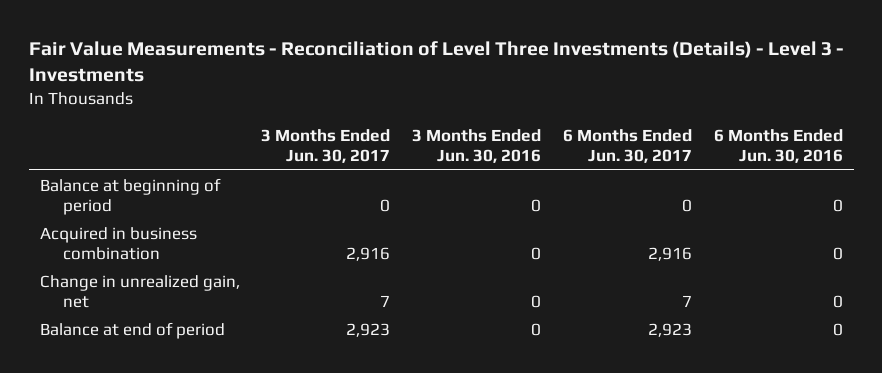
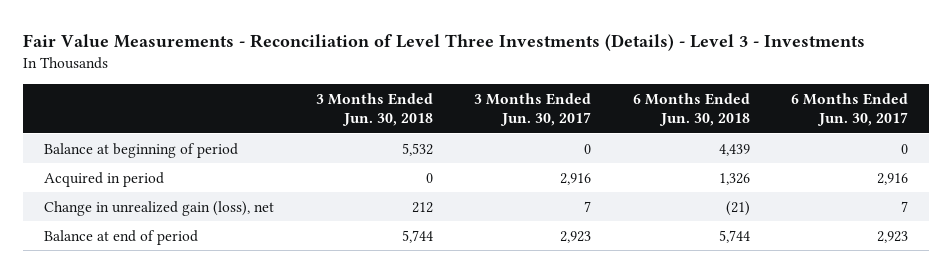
[412,128,542,163] 3 Months Ended Jun. 30, 2016 -> none
[713,128,843,163] 6 Months Ended Jun. 30, 2016 -> none
none -> [315,92,433,127] 3 Months Ended Jun. 30, 2018
none -> [632,92,750,127] 6 Months Ended Jun. 30, 2018
[39,226,197,260] Acquired in business combination -> [44,171,165,187] Acquired in period
[39,274,240,308] Change in unrealized gain, net -> [44,200,275,216] Change in unrealized gain (loss), net

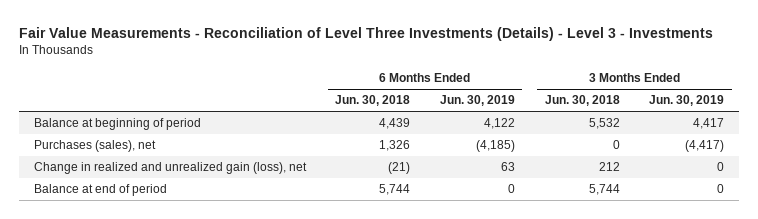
[474,92,592,127] 3 Months Ended Jun. 30, 2017 -> none
[791,92,909,127] 6 Months Ended Jun. 30, 2017 -> none
none -> [440,95,516,107] Jun. 30, 2019
none -> [649,95,725,107] Jun. 30, 2019
[44,171,165,187] Acquired in period -> [33,140,156,153] Purchases (sales), net
[44,200,275,216] Change in unrealized gain (loss), net -> [33,162,307,175] Change in realized and unrealized gain (loss), net

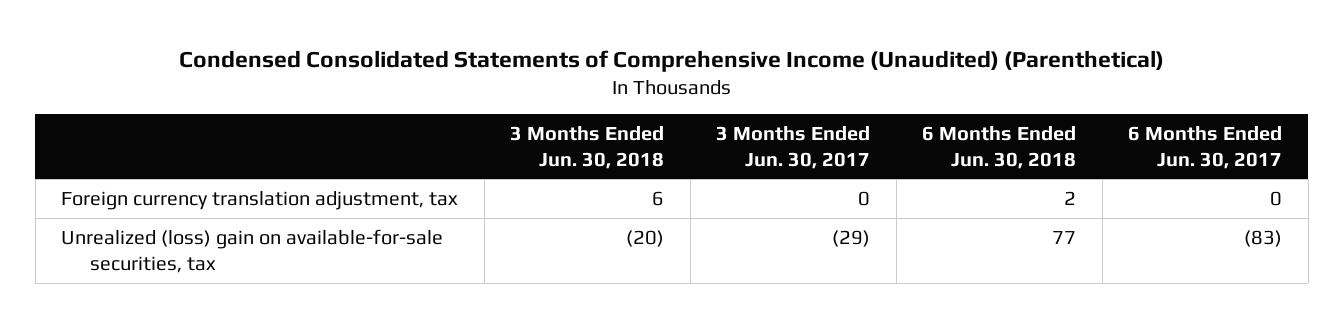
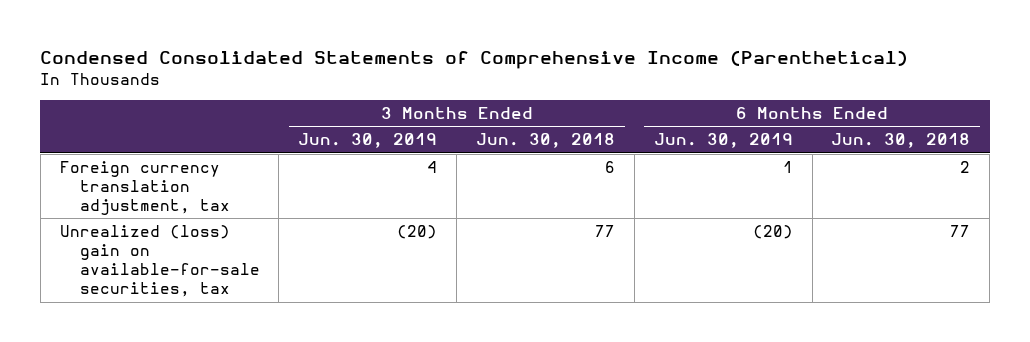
[178,49,1164,72] Condensed Consolidated Statements of Comprehensive Income (Unaudited) (Parenthetical) -> [40,50,909,70] Condensed Consolidated Statements of Comprehensive Income (Parenthetical)
[716,125,871,169] 3 Months Ended Jun. 30, 2017 -> none
[1128,125,1283,169] 6 Months Ended Jun. 30, 2017 -> none
none -> [298,133,438,149] Jun. 30, 2019
none -> [653,133,793,149] Jun. 30, 2019
[626,229,665,247] (20) -> [594,224,615,237] 77

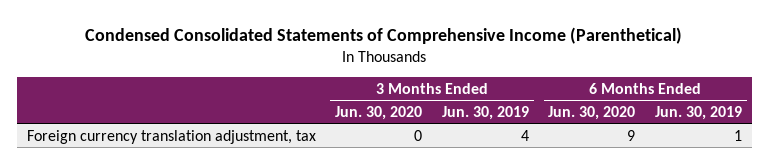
[475,133,615,149] Jun. 30, 2018 -> none
[831,133,971,149] Jun. 30, 2018 -> none
none -> [335,106,423,121] Jun. 30, 2020
none -> [548,106,636,121] Jun. 30, 2020
[59,224,260,298] Unrealized (loss) gain on available-for-sale securities, tax -> none

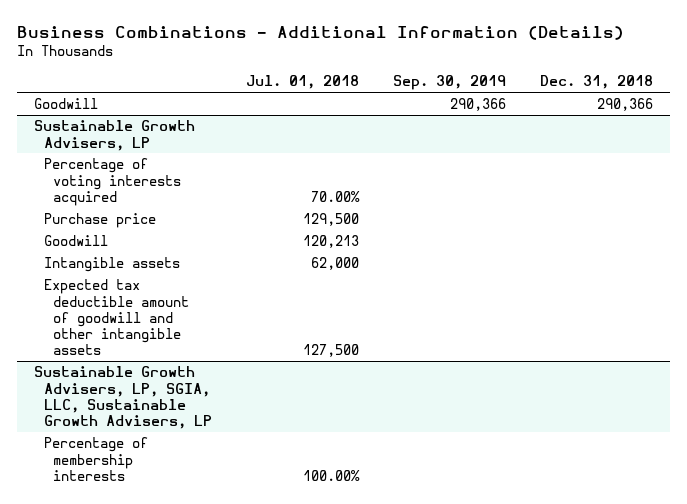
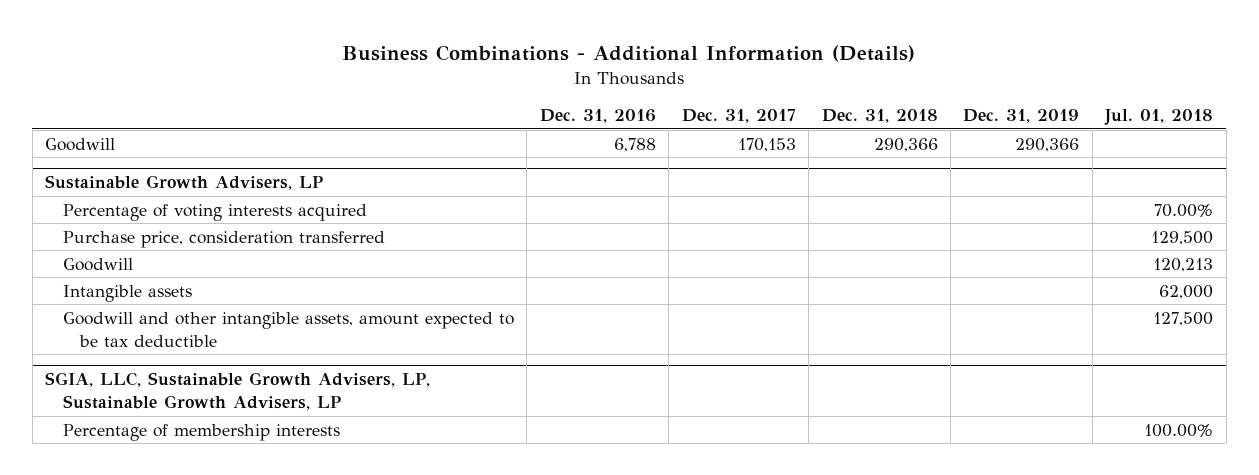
[393,75,507,91] Sep. 30, 2019 -> none
none -> [539,109,656,124] Dec. 31, 2016
none -> [681,109,796,124] Dec. 31, 2017
none -> [963,109,1080,124] Dec. 31, 2019
[43,213,156,229] Purchase price -> [62,230,385,248] Purchase price, consideration transferred
[43,279,190,356] Expected tax deductible amount of goodwill and other intangible assets -> [62,311,514,347] Goodwill and other intangible assets, amount expected to be tax deductible
[33,366,212,430] Sustainable Growth Advisers, LP, SGIA, LLC, Sustainable Growth Advisers, LP -> [45,372,431,411] SGIA, LLC, Sustainable Growth Advisers, LP, Sustainable Growth Advisers, LP

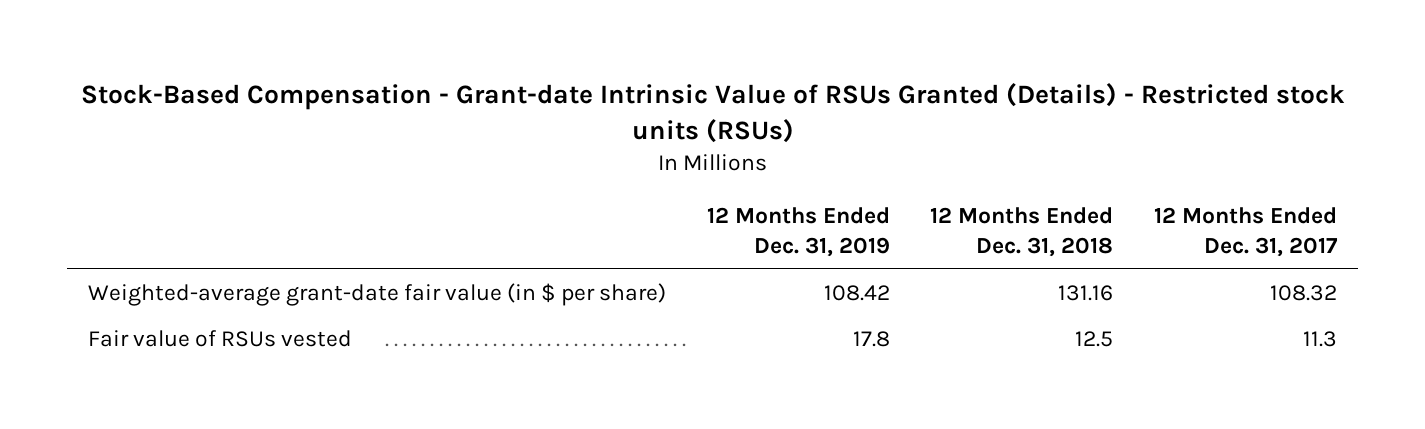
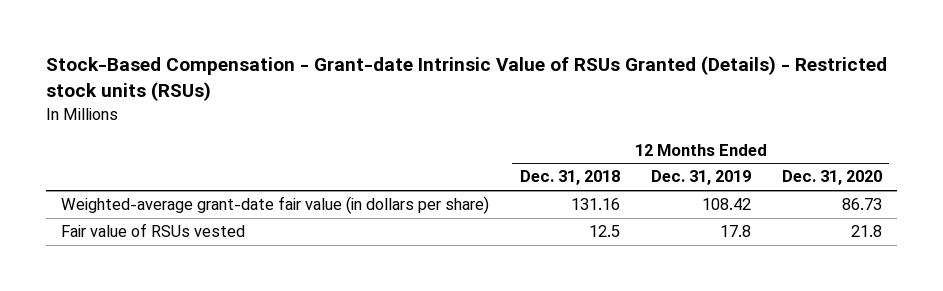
[1154,207,1339,257] 12 Months Ended Dec. 31, 2017 -> none
none -> [781,170,882,186] Dec. 31, 2020
[87,283,666,307] Weighted-average grant-date fair value (in $ per share) -> [61,196,490,215] Weighted-average grant-date fair value (in dollars per share)

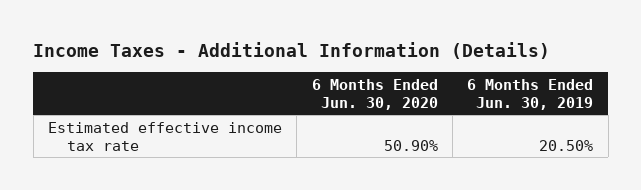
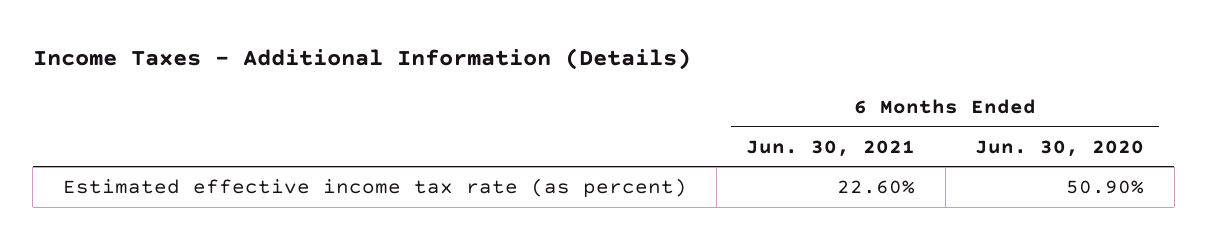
[467,78,594,110] 6 Months Ended Jun. 30, 2019 -> none
none -> [746,139,916,157] Jun. 30, 2021
[47,121,282,151] Estimated effective income tax rate -> [62,178,687,199] Estimated effective income tax rate (as percent)

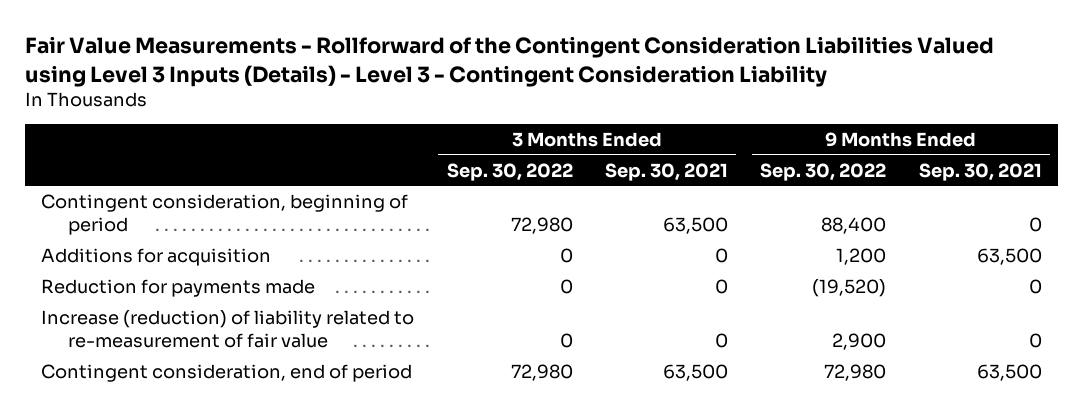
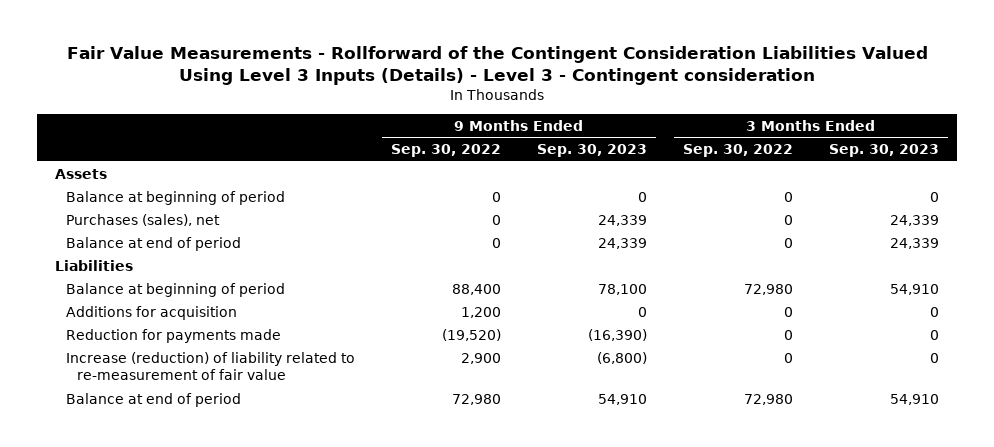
[25,36,995,87] Fair Value Measurements - Rollforward of the Contingent Consideration Liabilities Valued using Level 3 Inputs (Details) - Level 3 - Contingent Consideration Liability -> [66,45,928,85] Fair Value Measurements - Rollforward of the Contingent Consideration Liabilities Valued Using Level 3 Inputs (Details) - Level 3 - Contingent consideration
[604,162,728,181] Sep. 30, 2021 -> none
[918,162,1042,181] Sep. 30, 2021 -> none
none -> [536,144,647,158] Sep. 30, 2023
none -> [829,144,940,158] Sep. 30, 2023
none -> [54,168,107,179] Assets
none -> [65,190,285,205] Balance at beginning of period
none -> [65,213,220,226] Purchases (sales), net
none -> [65,236,241,251] Balance at end of period
none -> [54,259,133,271] Liabilities
[41,193,409,235] Contingent consideration, beginning of period -> [65,282,285,297] Balance at beginning of period
[41,363,413,382] Contingent consideration, end of period -> [65,392,241,407] Balance at end of period

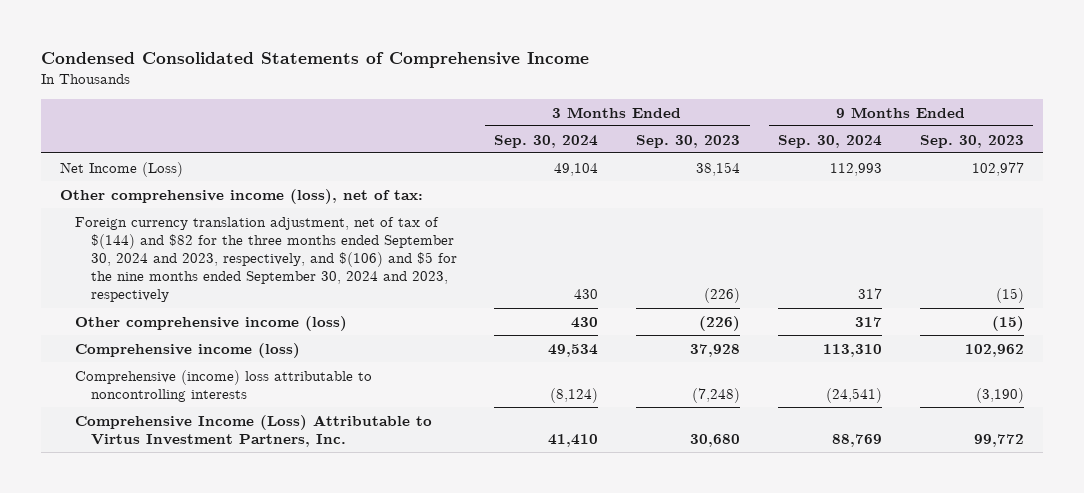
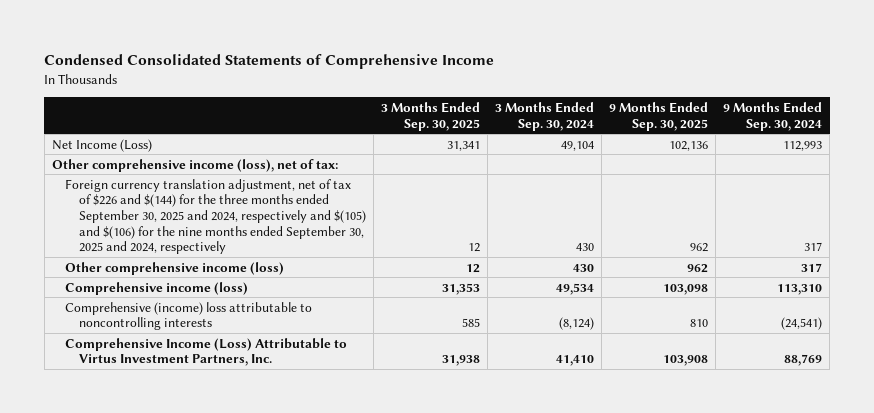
[636,134,741,148] Sep. 30, 2023 -> none
[919,134,1024,148] Sep. 30, 2023 -> none
none -> [381,101,481,131] 3 Months Ended Sep. 30, 2025
none -> [609,101,709,131] 9 Months Ended Sep. 30, 2025
[75,216,457,303] Foreign currency translation adjustment, net of tax of $(144) and $82 for the three months ended September 30, 2024 and 2023, respectively, and $(106) and $5 for the nine months ended September 30, 2024 and 2023, respectively -> [65,178,367,255] Foreign currency translation adjustment, net of tax of $226 and $(144) for the three months ended September 30, 2025 and 2024, respectively and $(105) and $(106) for the nine months ended September 30, 2025 and 2024, respectively

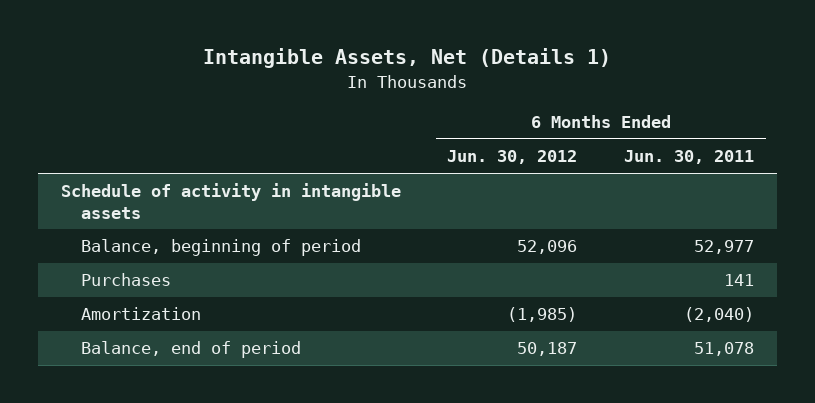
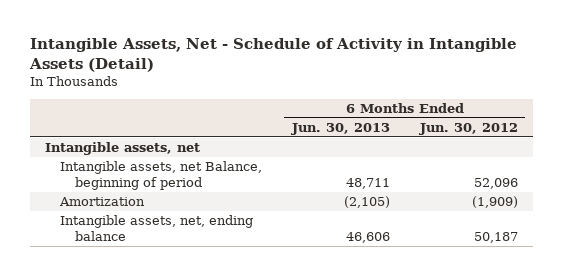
[203,48,612,69] Intangible Assets, Net (Details 1) -> [28,38,517,73] Intangible Assets, Net - Schedule of Activity in Intangible Assets (Detail)
[624,150,755,165] Jun. 30, 2011 -> none
none -> [290,122,390,135] Jun. 30, 2013
[60,183,401,219] Schedule of activity in intangible assets -> none
[81,273,172,287] Purchases -> none
none -> [44,142,200,156] Intangible assets, net
[81,239,362,257] Balance, beginning of period -> [60,161,263,190] Intangible assets, net Balance, beginning of period
[507,307,578,323] (1,985) -> [471,196,518,209] (1,909)
[81,341,302,359] Balance, end of period -> [60,215,254,241] Intangible assets, net, ending balance

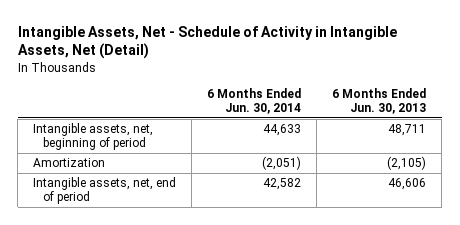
[28,38,517,73] Intangible Assets, Net - Schedule of Activity in Intangible Assets (Detail) -> [17,25,397,60] Intangible Assets, Net - Schedule of Activity in Intangible Assets, Net (Detail)
[418,122,518,135] Jun. 30, 2012 -> none
none -> [207,88,302,115] 6 Months Ended Jun. 30, 2014
[44,142,200,156] Intangible assets, net -> none
[60,161,263,190] Intangible assets, net Balance, beginning of period -> [33,123,154,151] Intangible assets, net, beginning of period
[60,215,254,241] Intangible assets, net, ending balance -> [33,177,177,205] Intangible assets, net, end of period

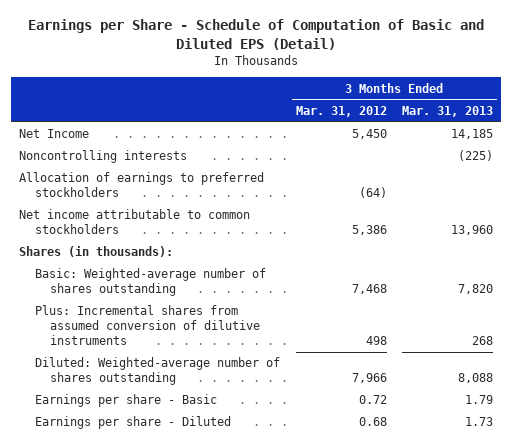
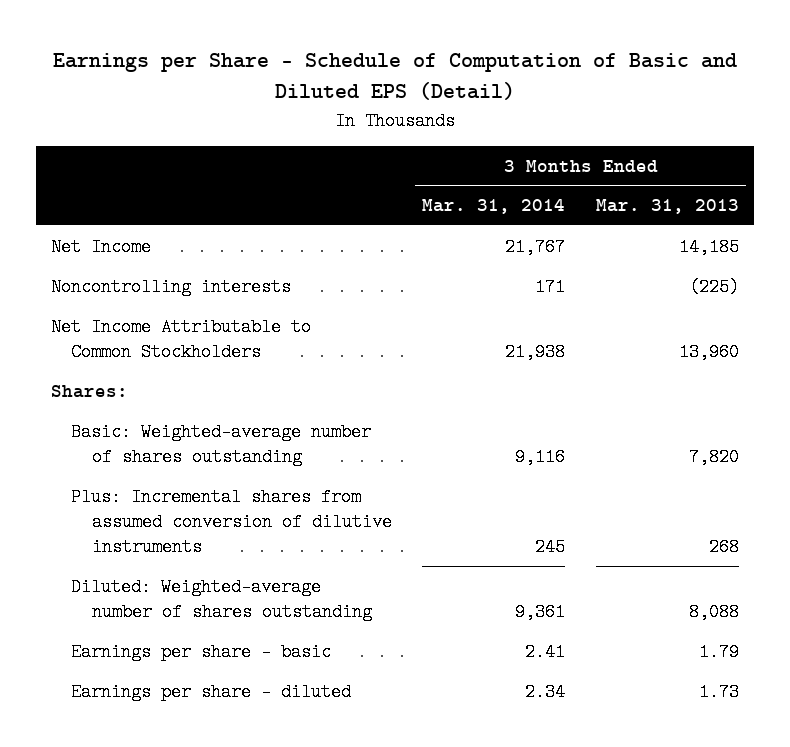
[295,105,387,117] Mar. 31, 2012 -> none
none -> [422,199,566,215] Mar. 31, 2014
[18,172,264,198] Allocation of earnings to preferred stockholders -> none
[18,209,250,235] Net income attributable to common stockholders -> [50,317,311,362] Net Income Attributable to Common Stockholders
[18,246,173,258] Shares (in thousands): -> [50,384,128,398] Shares:
[34,394,217,408] Earnings per share - Basic -> [71,642,332,661] Earnings per share - basic
[34,416,231,430] Earnings per share - Diluted -> [71,682,352,701] Earnings per share - diluted

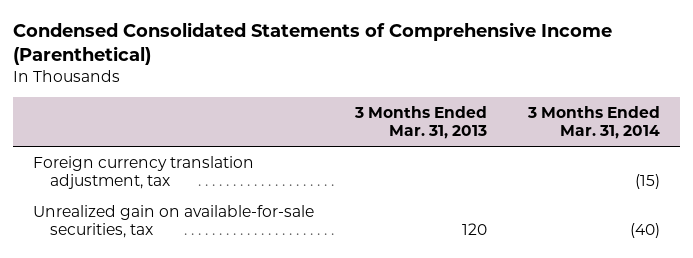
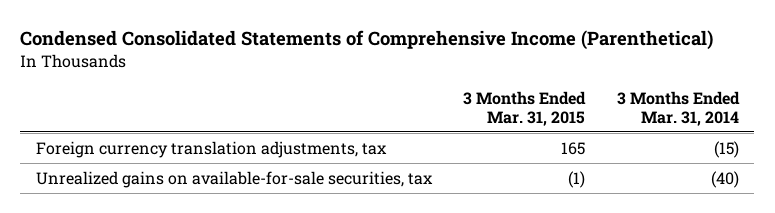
[353,105,487,140] 3 Months Ended Mar. 31, 2013 -> none
none -> [463,90,587,126] 3 Months Ended Mar. 31, 2015
[33,155,255,190] Foreign currency translation adjustment, tax -> [35,140,387,158] Foreign currency translation adjustments, tax
[33,204,315,239] Unrealized gain on available-for-sale securities, tax -> [35,170,433,188] Unrealized gains on available-for-sale securities, tax

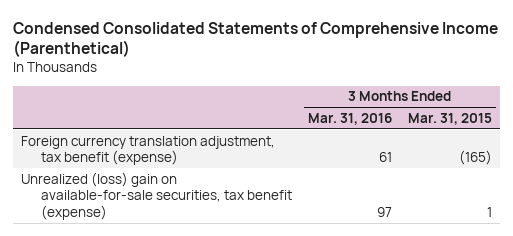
[616,90,740,126] 3 Months Ended Mar. 31, 2014 -> none
none -> [307,112,392,125] Mar. 31, 2016
[35,140,387,158] Foreign currency translation adjustments, tax -> [21,135,276,166] Foreign currency translation adjustment, tax benefit (expense)
[561,141,586,155] 165 -> [458,150,492,166] (165)
[35,170,433,188] Unrealized gains on available-for-sale securities, tax -> [21,171,292,221] Unrealized (loss) gain on available-for-sale securities, tax benefit (expense)
[568,170,586,188] (1) -> [486,207,492,218] 1

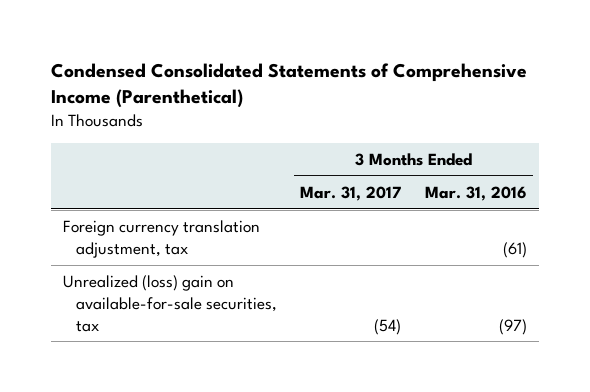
[407,112,492,125] Mar. 31, 2015 -> none
none -> [300,185,402,201] Mar. 31, 2017
[21,135,276,166] Foreign currency translation adjustment, tax benefit (expense) -> [62,220,260,258] Foreign currency translation adjustment, tax
[378,152,392,163] 61 -> [502,241,527,258] (61)
[21,171,292,221] Unrealized (loss) gain on available-for-sale securities, tax benefit (expense) -> [62,275,277,332] Unrealized (loss) gain on available-for-sale securities, tax
[376,207,392,218] 97 -> [498,318,527,335] (97)

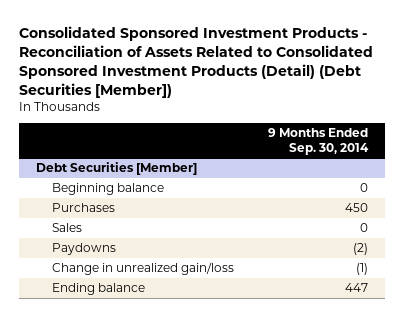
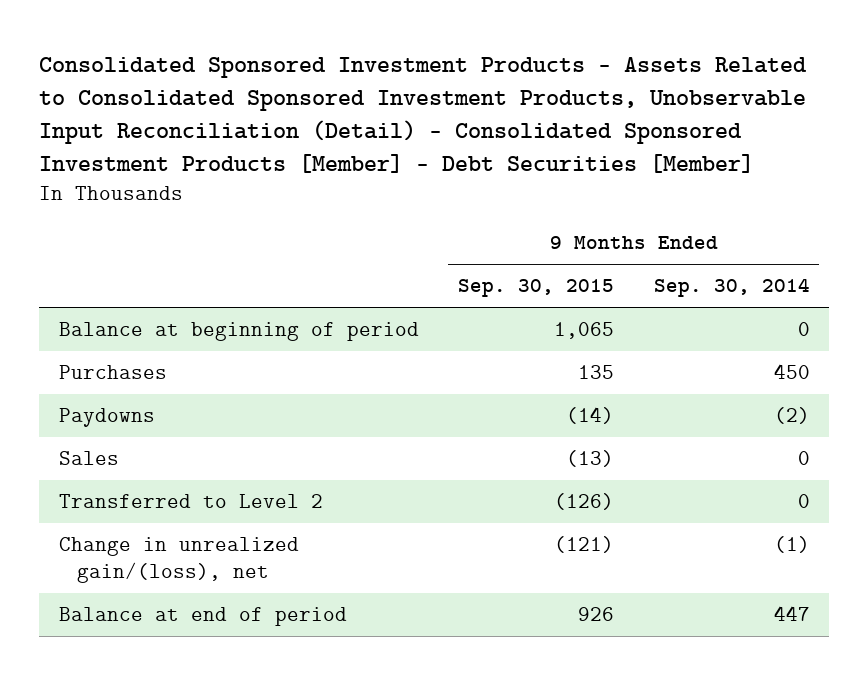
[19,26,374,98] Consolidated Sponsored Investment Products - Reconciliation of Assets Related to Consolidated Sponsored Investment Products (Detail) (Debt Securities [Member]) -> [38,56,807,173] Consolidated Sponsored Investment Products - Assets Related to Consolidated Sponsored Investment Products, Unobservable Input Reconciliation (Detail) - Consolidated Sponsored Investment Products [Member] - Debt Securities [Member]
none -> [458,279,615,298] Sep. 30, 2015
[36,161,198,175] Debt Securities [Member] -> none
[52,182,165,195] Beginning balance -> [58,322,419,342] Balance at beginning of period
[52,222,83,232] Sales -> none
none -> [58,451,119,466] Sales
none -> [58,494,323,509] Transferred to Level 2
[52,261,235,275] Change in unrealized gain/loss -> [58,537,299,584] Change in unrealized gain/(loss), net
[52,282,146,295] Ending balance -> [58,607,347,627] Balance at end of period

